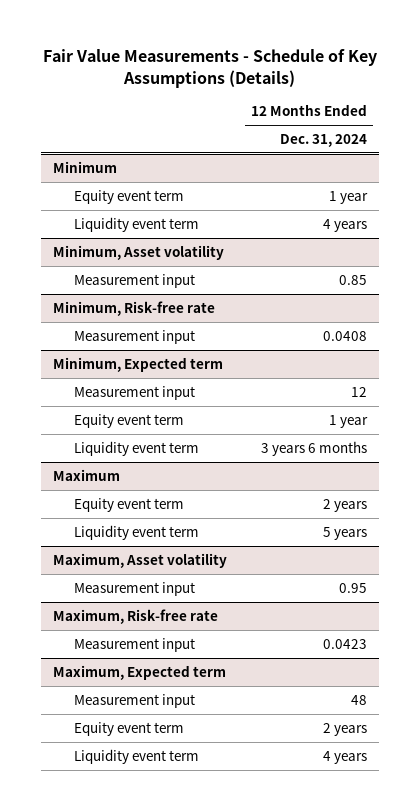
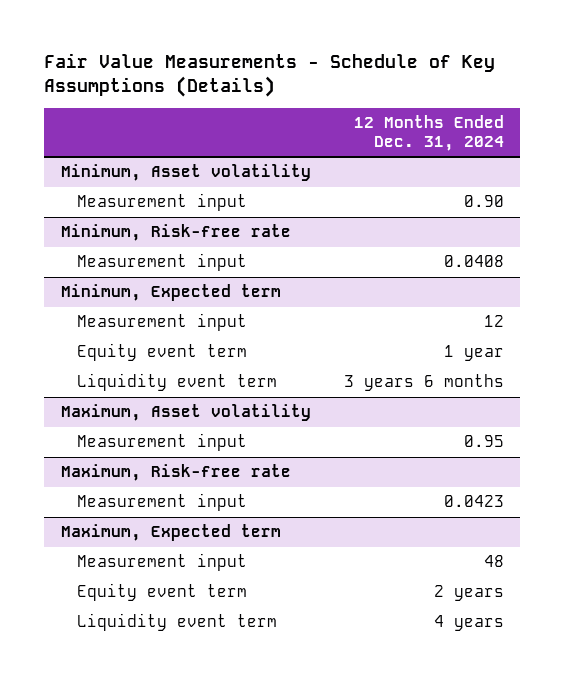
[53,160,118,173] Minimum -> none
[74,189,185,204] Equity event term -> none
[74,216,200,232] Liquidity event term -> none
[339,274,368,285] 0.85 -> [463,195,504,208] 0.90
[53,468,121,481] Maximum -> none
[74,497,185,512] Equity event term -> none
[74,524,200,540] Liquidity event term -> none

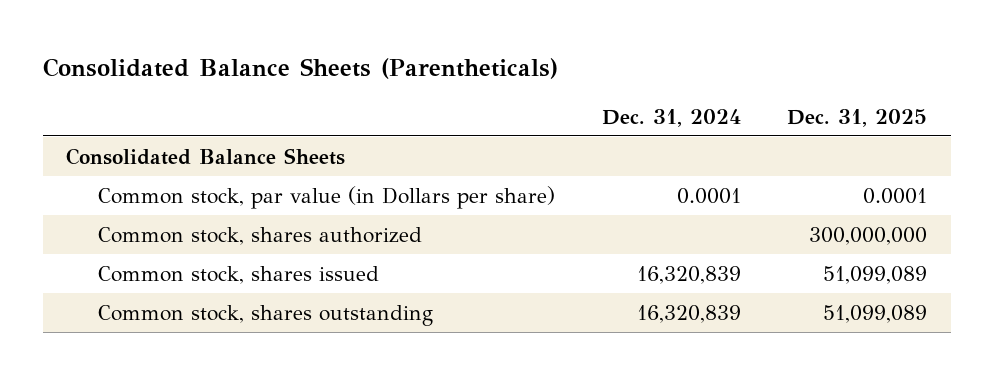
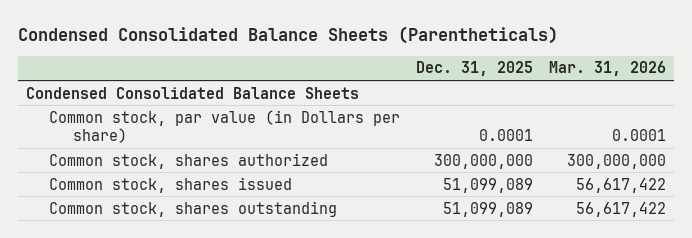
[42,57,558,79] Consolidated Balance Sheets (Parentheticals) -> [17,25,558,44] Condensed Consolidated Balance Sheets (Parentheticals)
[601,108,741,127] Dec. 31, 2024 -> none
none -> [549,61,667,77] Mar. 31, 2026
[66,147,346,165] Consolidated Balance Sheets -> [25,86,359,99] Condensed Consolidated Balance Sheets

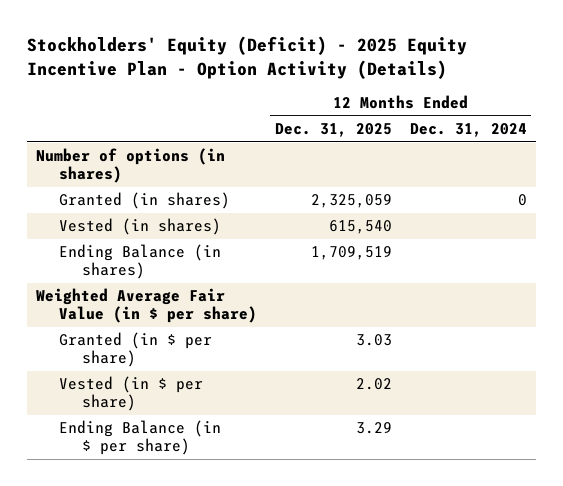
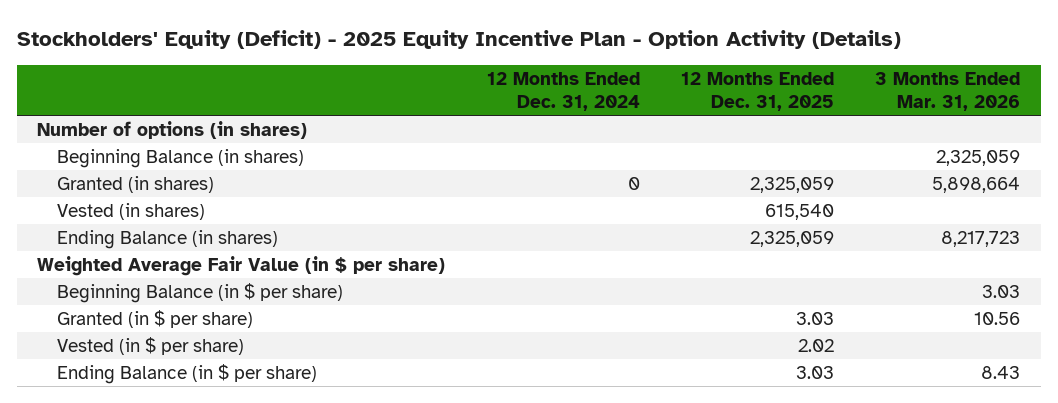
none -> [875,72,1021,111] 3 Months Ended Mar. 31, 2026
none -> [57,149,305,169] Beginning Balance (in shares)
[310,246,392,261] 1,709,519 -> [749,231,834,248] 2,325,059
none -> [57,283,344,304] Beginning Balance (in $ per share)
[355,422,392,435] 3.29 -> [795,366,834,380] 3.03

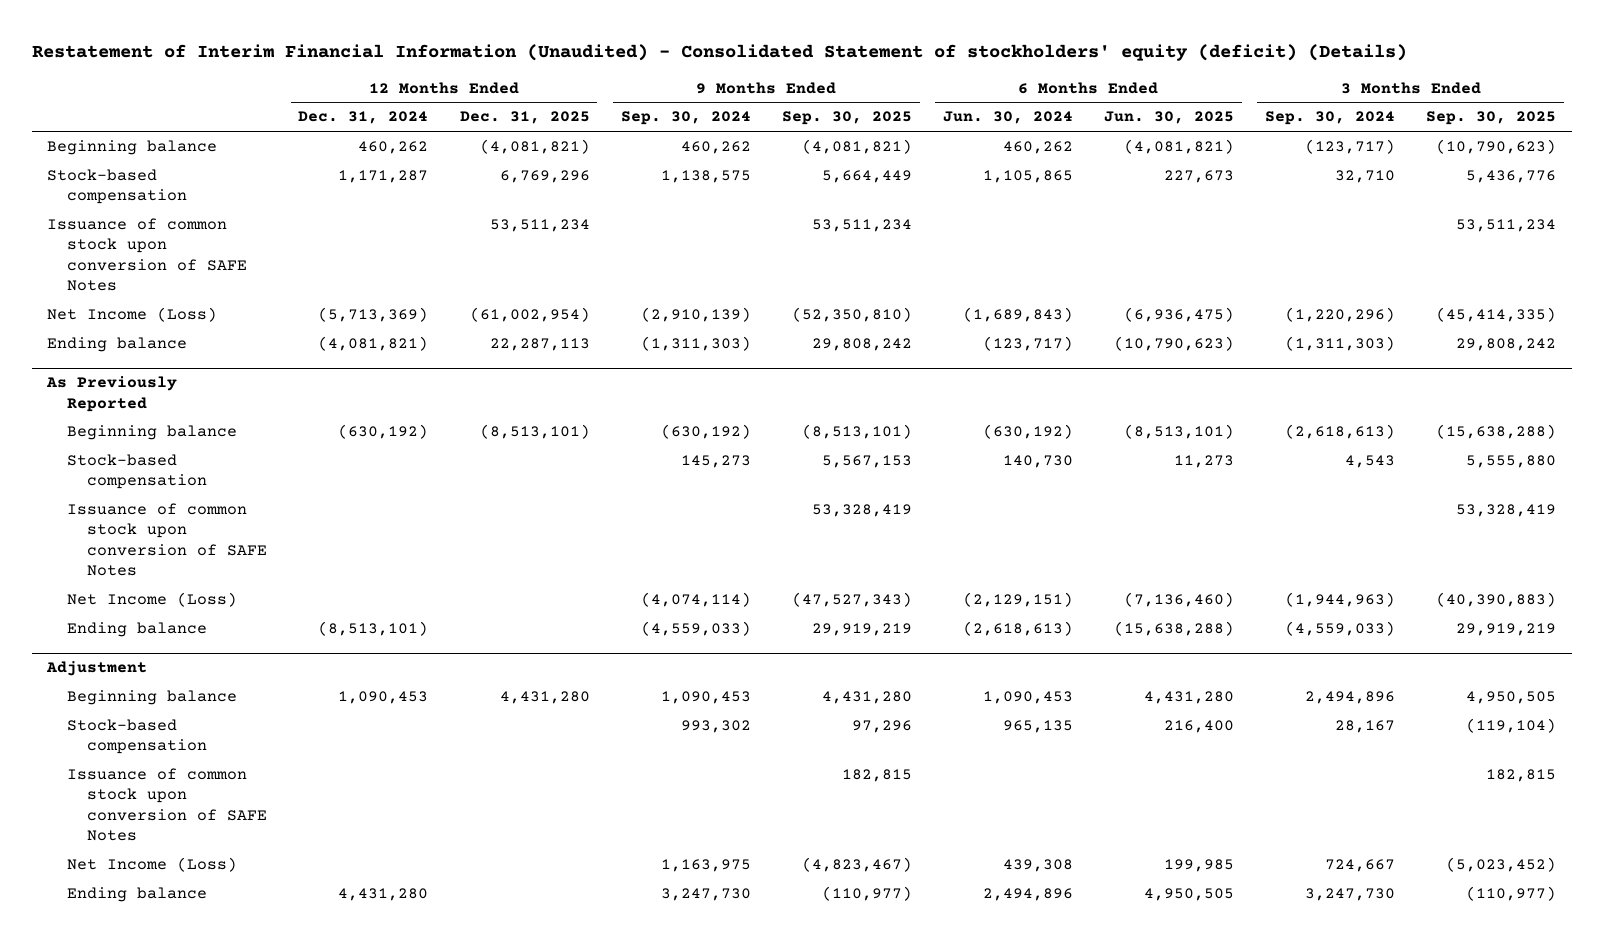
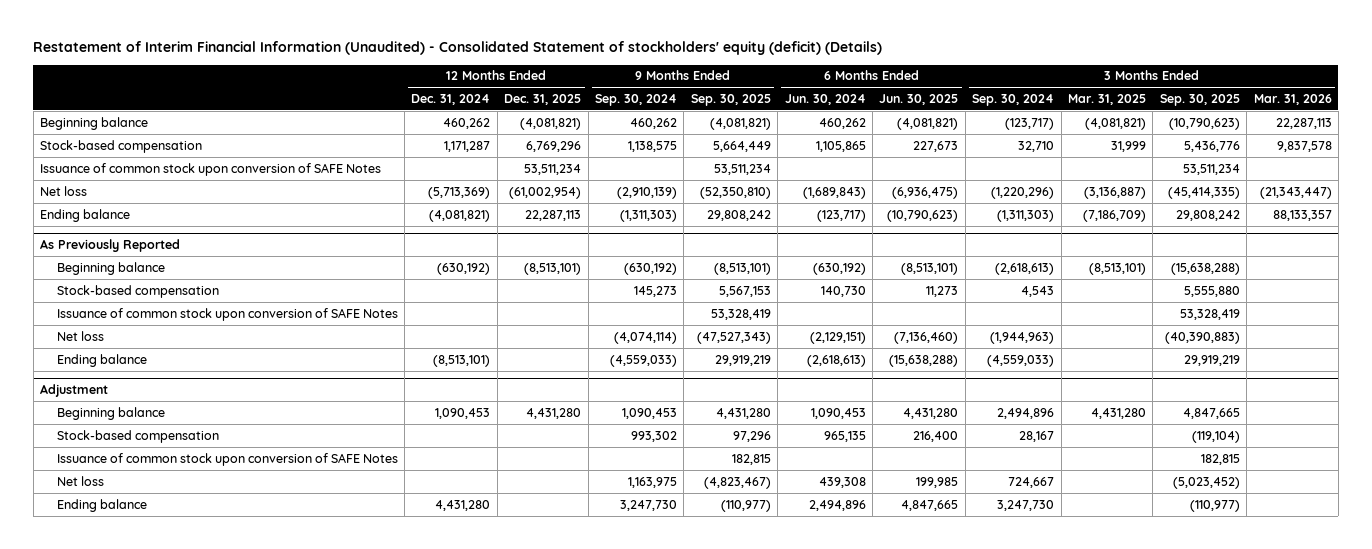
none -> [1067,93,1146,105] Mar. 31, 2025
none -> [1253,93,1332,105] Mar. 31, 2026
[47,307,218,323] Net Income (Loss) -> [40,185,88,196] Net loss
[67,592,238,608] Net Income (Loss) -> [56,330,104,341] Net loss
[1466,691,1557,705] 4,950,505 -> [1182,407,1240,419] 4,847,665
[67,857,238,873] Net Income (Loss) -> [56,475,104,486] Net loss
[1143,888,1234,902] 4,950,505 -> [901,499,959,511] 4,847,665

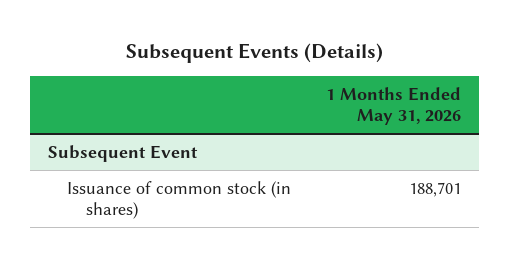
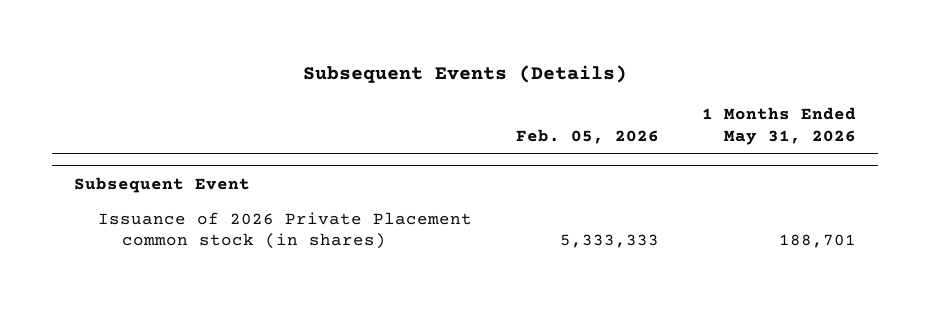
none -> [515,128,659,144] Feb. 05, 2026
[66,180,291,220] Issuance of common stock (in shares) -> [97,211,472,250] Issuance of 2026 Private Placement common stock (in shares)

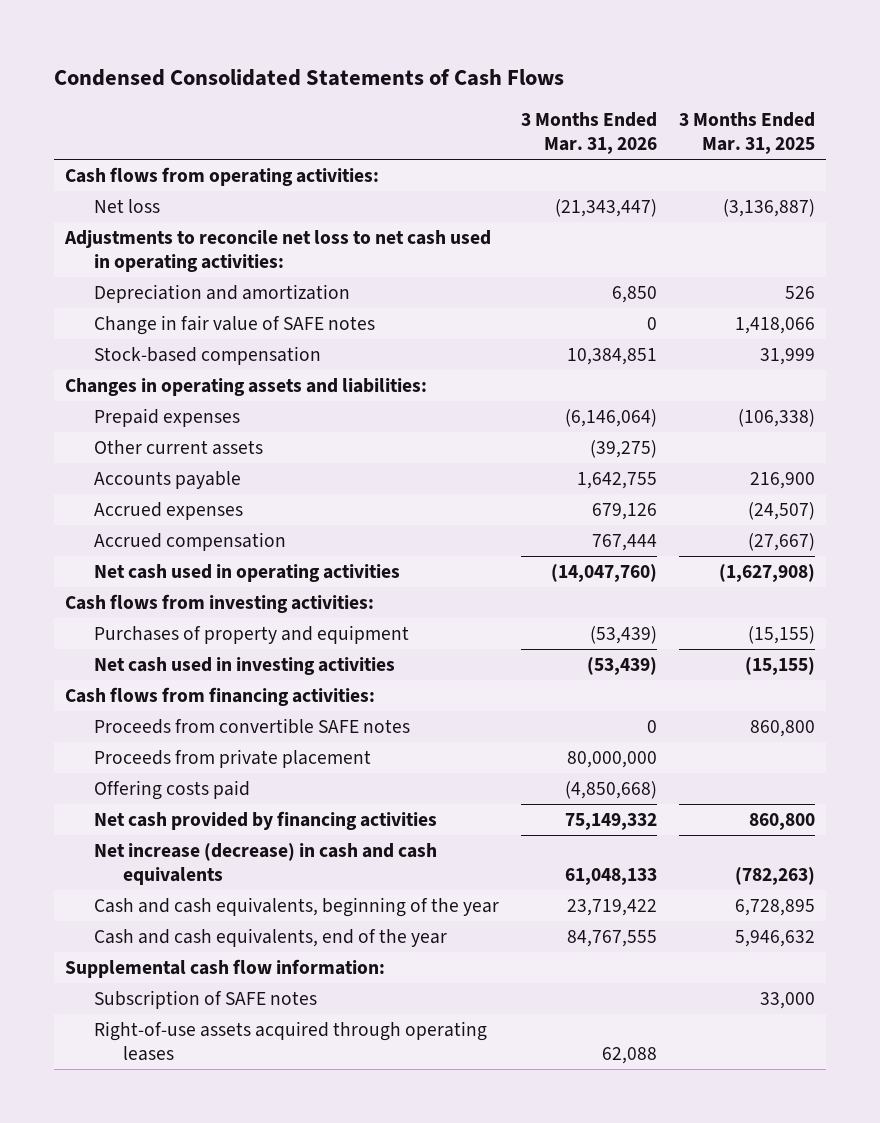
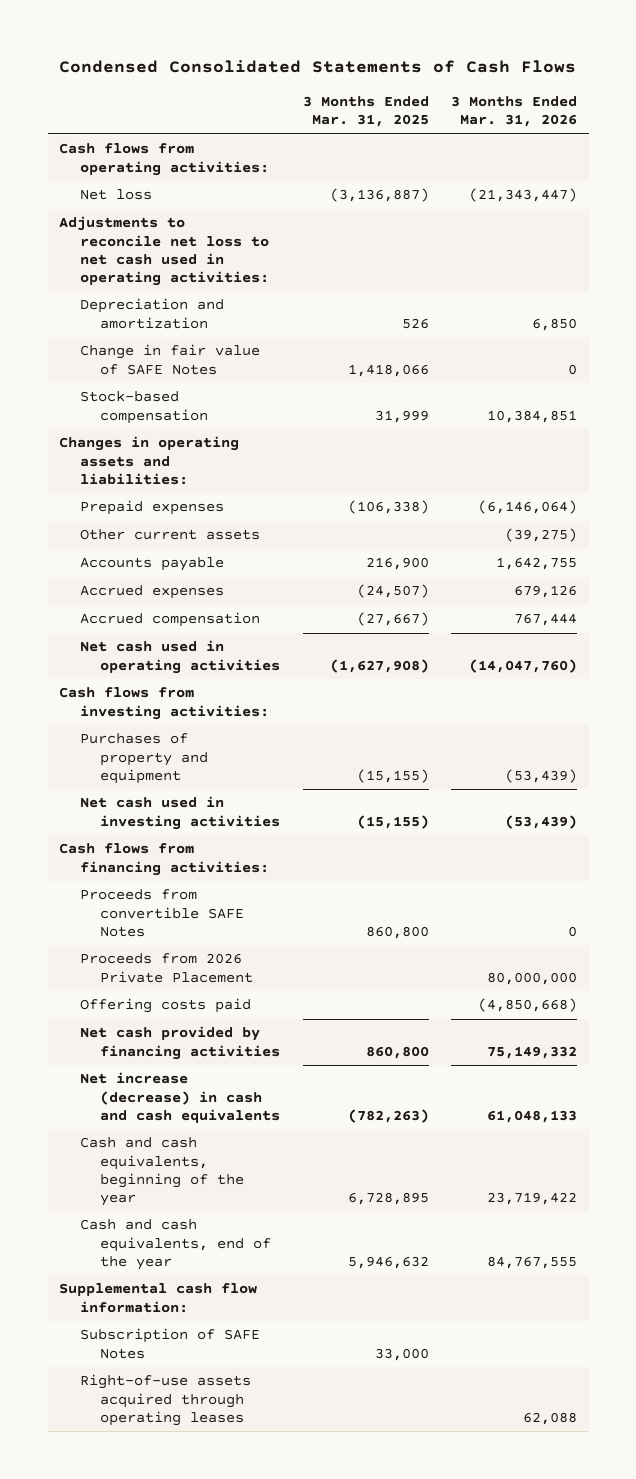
[94,315,376,336] Change in fair value of SAFE notes -> [79,344,260,375] Change in fair value of SAFE Notes
[94,718,411,735] Proceeds from convertible SAFE notes -> [79,889,245,937] Proceeds from convertible SAFE Notes
[94,749,372,769] Proceeds from private placement -> [79,953,254,983] Proceeds from 2026 Private Placement
[94,990,318,1010] Subscription of SAFE notes -> [79,1328,260,1359] Subscription of SAFE Notes

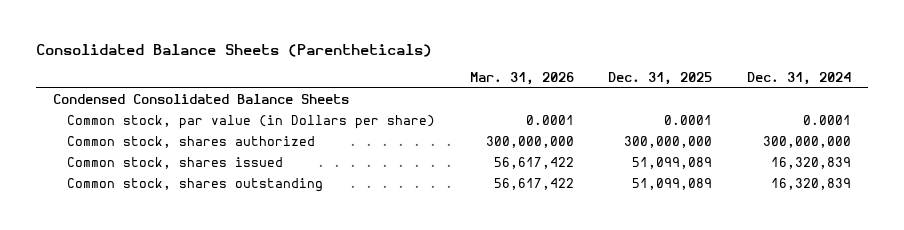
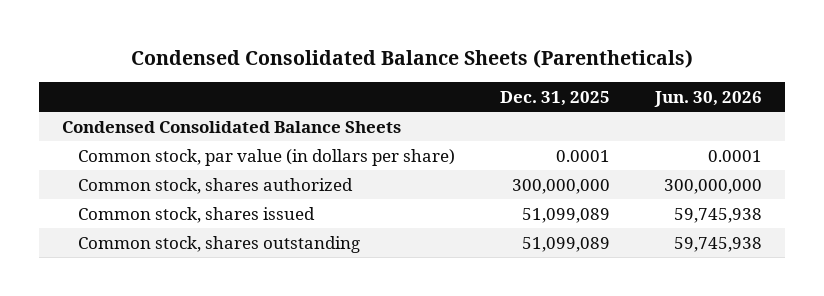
[35,44,432,58] Consolidated Balance Sheets (Parentheticals) -> [131,49,694,69] Condensed Consolidated Balance Sheets (Parentheticals)
[469,72,574,86] Mar. 31, 2026 -> none
[746,72,851,86] Dec. 31, 2024 -> none
none -> [654,90,763,107] Jun. 30, 2026
[67,115,436,130] Common stock, par value (in Dollars per share) -> [78,148,456,166] Common stock, par value (in dollars per share)

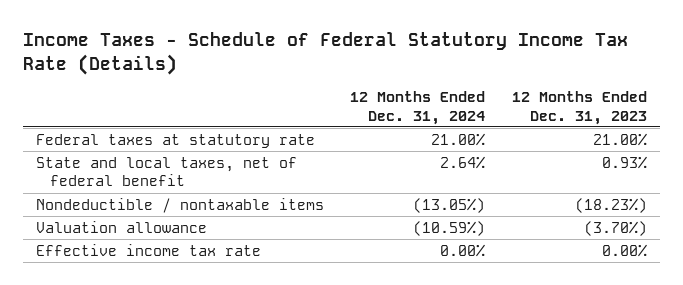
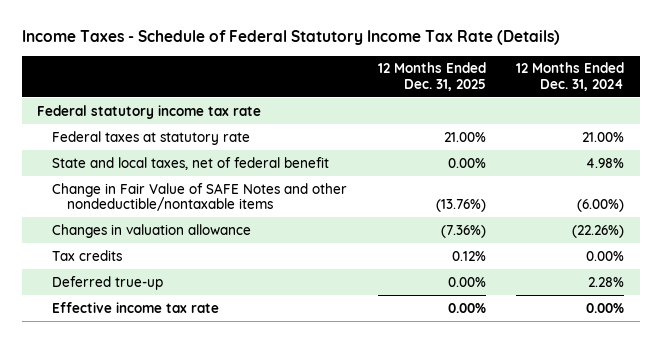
[512,91,648,125] 12 Months Ended Dec. 31, 2023 -> none
none -> [377,62,486,91] 12 Months Ended Dec. 31, 2025
none -> [36,104,261,119] Federal statutory income tax rate
[35,198,324,214] Nondeductible / nontaxable items -> none
[440,156,486,170] 2.64% -> [586,157,625,168] 4.98%
none -> [52,182,348,212] Change in Fair Value of SAFE Notes and other nondeductible/nontaxable items
[35,221,207,234] Valuation allowance -> [52,223,252,238] Changes in valuation allowance
[413,221,486,237] (10.59%) -> [572,224,625,238] (22.26%)
none -> [52,249,123,261] Tax credits
none -> [52,275,164,290] Deferred true-up

